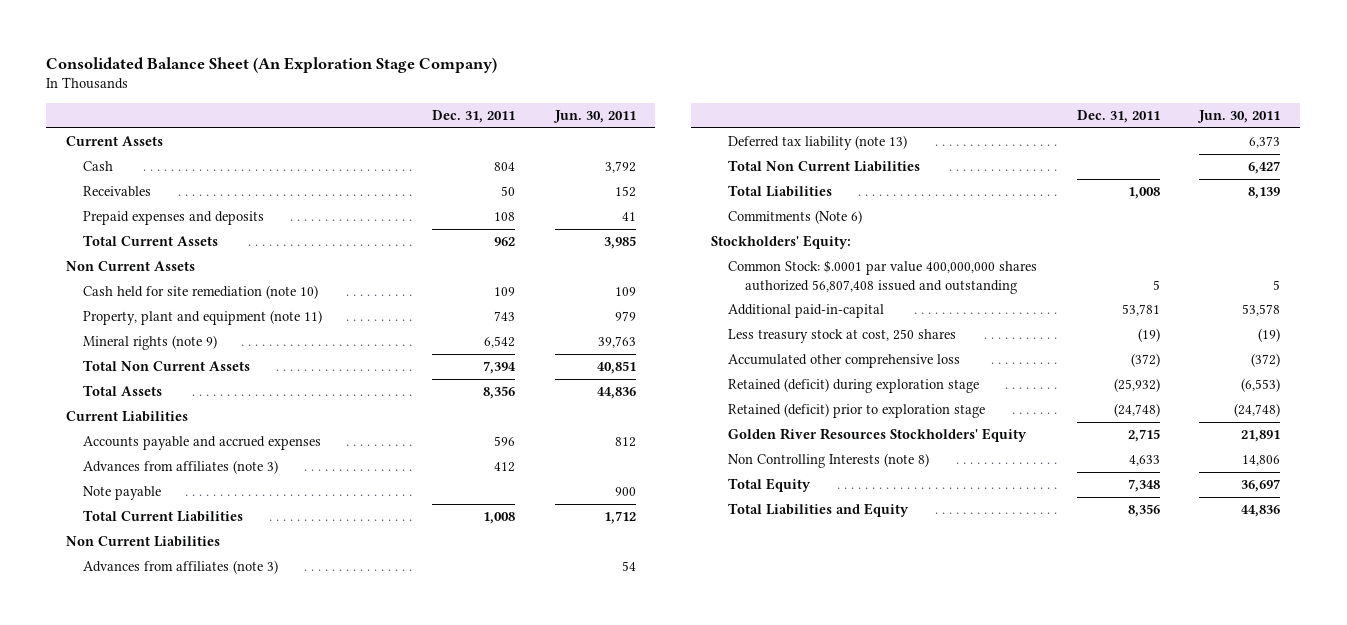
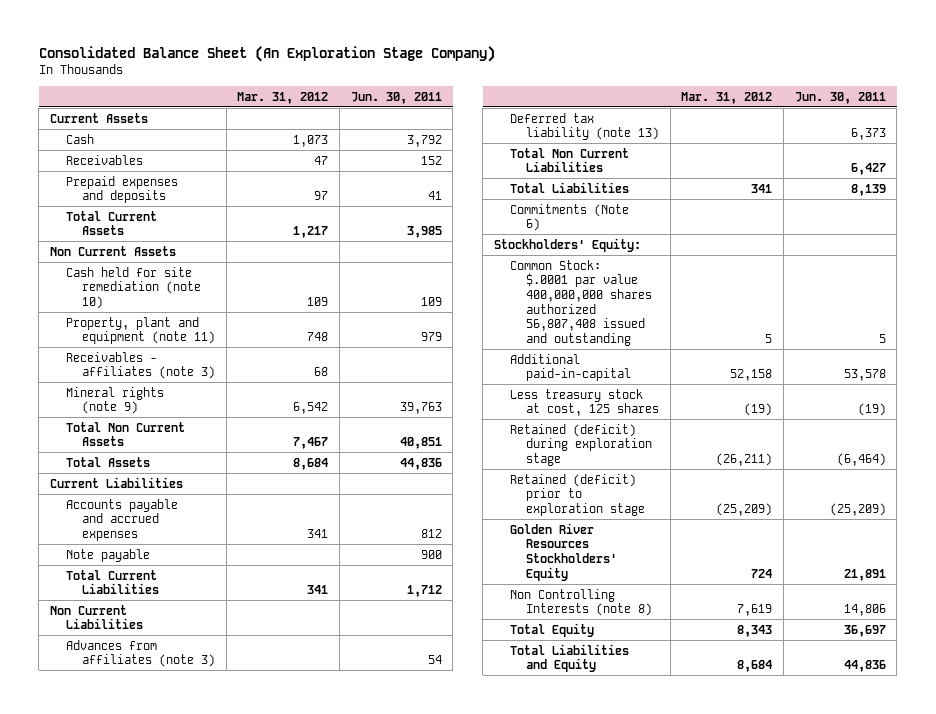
[431,109,515,123] Dec. 31, 2011 -> none
none -> [237,91,329,104] Mar. 31, 2012
none -> [66,351,216,380] Receivables - affiliates (note 3)
[83,460,279,475] Advances from affiliates (note 3) -> none
[728,354,961,369] Accumulated other comprehensive loss -> none
[728,329,957,344] Less treasury stock at cost, 250 shares -> [510,388,660,417] Less treasury stock at cost, 125 shares
[1241,378,1281,393] (6,553) -> [836,452,886,466] (6,464)
[1234,403,1281,418] (24,748) -> [829,502,886,516] (25,209)

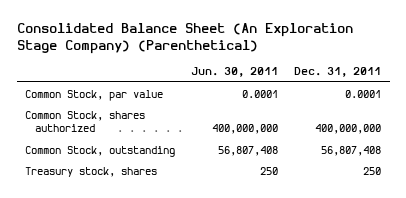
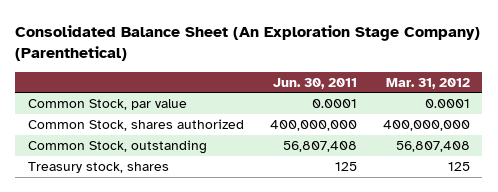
[294,67,382,78] Dec. 31, 2011 -> none
none -> [385,77,470,89] Mar. 31, 2012
[260,166,279,175] 250 -> [334,161,357,171] 125

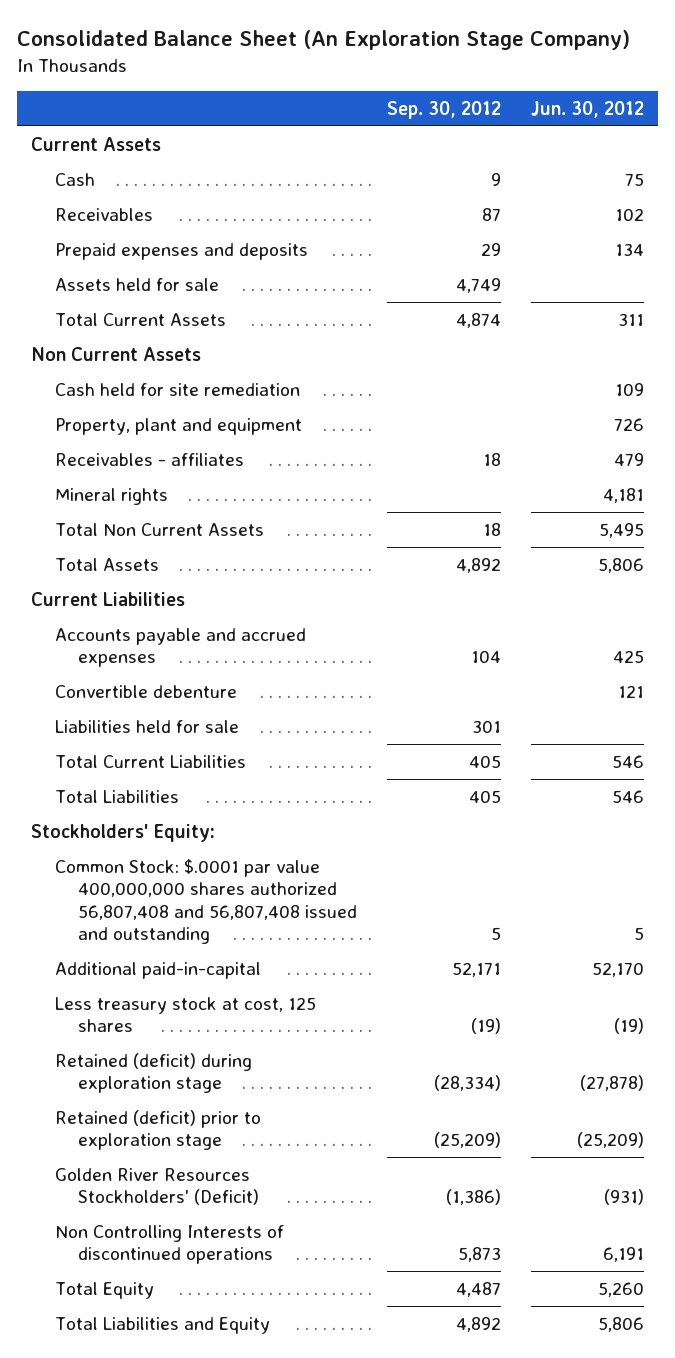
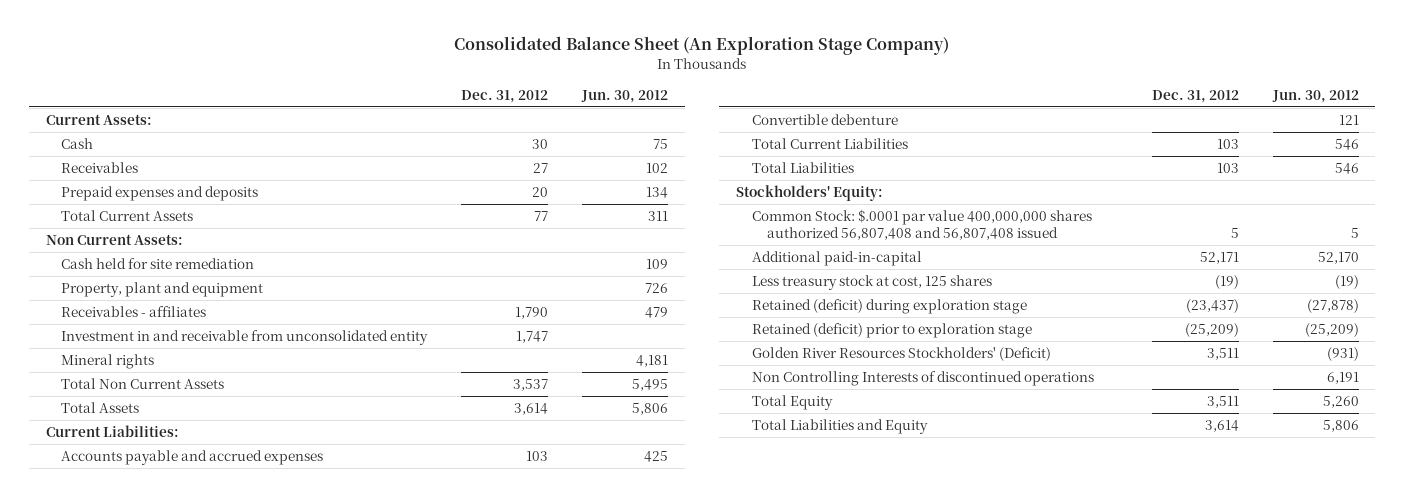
[387,100,502,119] Sep. 30, 2012 -> none
none -> [461,89,549,103] Dec. 31, 2012
[31,136,162,151] Current Assets -> [45,114,152,126] Current Assets:
[54,277,219,291] Assets held for sale -> none
[31,346,202,361] Non Current Assets -> [45,234,183,246] Non Current Assets:
none -> [61,330,429,346] Investment in and receivable from unconsolidated entity
[31,591,186,606] Current Liabilities -> [45,425,179,438] Current Liabilities:
[54,719,239,733] Liabilities held for sale -> none
[54,858,358,945] Common Stock: $.0001 par value 400,000,000 shares authorized 56,807,408 and 56,807,408 issued and outstanding -> [751,209,1092,240] Common Stock: $.0001 par value 400,000,000 shares authorized 56,807,408 and 56,807,408 issued

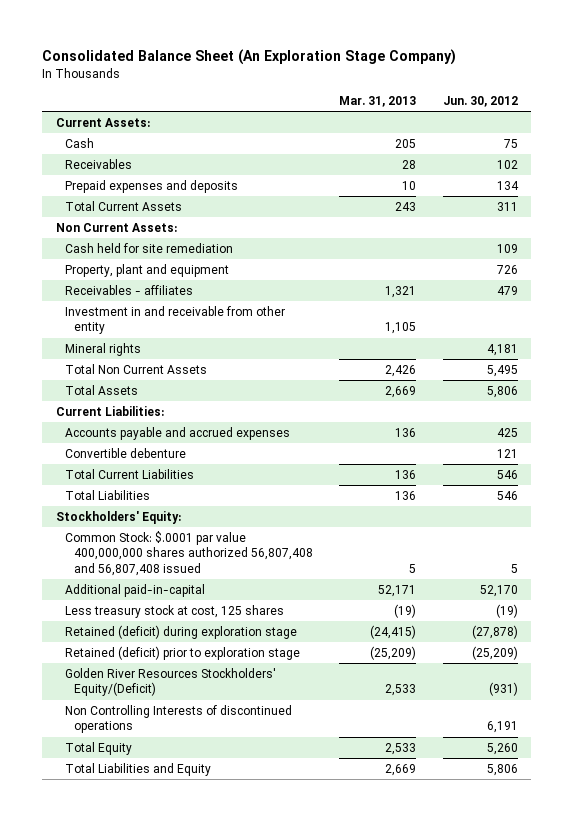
[461,89,549,103] Dec. 31, 2012 -> none
none -> [339,95,417,107] Mar. 31, 2013
[61,330,429,346] Investment in and receivable from unconsolidated entity -> [64,305,285,335] Investment in and receivable from other entity
[751,347,1051,362] Golden River Resources Stockholders' (Deficit) -> [64,667,276,697] Golden River Resources Stockholders' Equity/(Deficit)

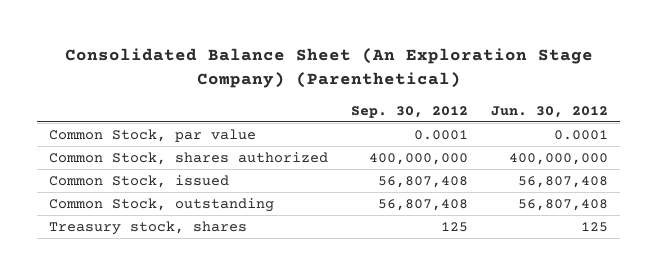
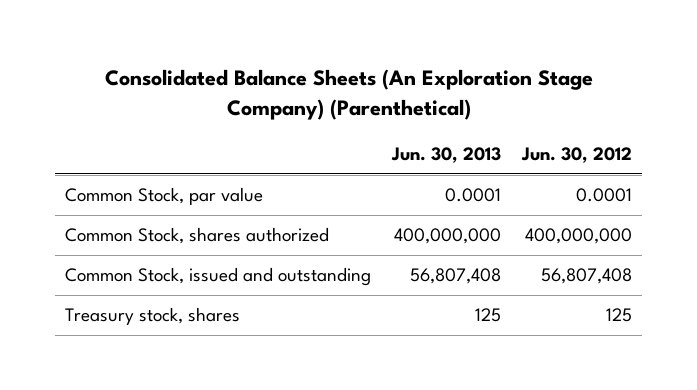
[64,48,593,88] Consolidated Balance Sheet (An Exploration Stage Company) (Parenthetical) -> [104,68,593,120] Consolidated Balance Sheets (An Exploration Stage Company) (Parenthetical)
[351,105,469,118] Sep. 30, 2012 -> none
none -> [391,147,502,164] Jun. 30, 2013
[48,174,229,188] Common Stock, issued -> none
[48,197,274,212] Common Stock, outstanding -> [65,267,372,287] Common Stock, issued and outstanding

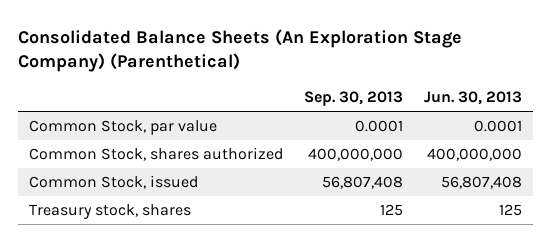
[520,147,632,164] Jun. 30, 2012 -> none
none -> [304,91,404,107] Sep. 30, 2013
[65,267,372,287] Common Stock, issued and outstanding -> [28,174,198,189] Common Stock, issued

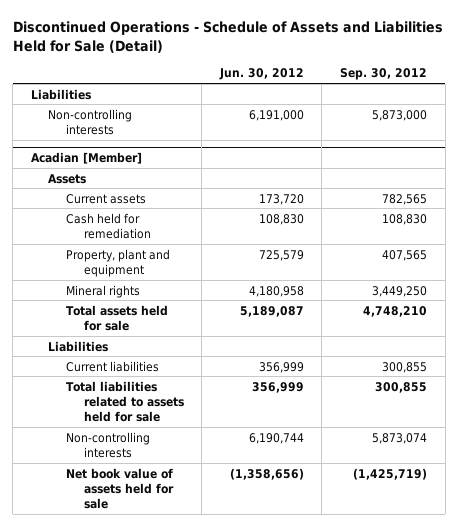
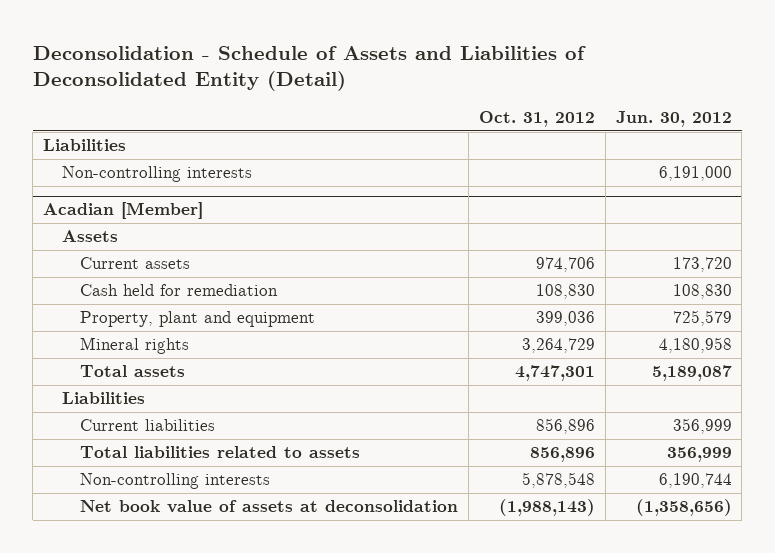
[12,20,443,53] Discontinued Operations - Schedule of Assets and Liabilities Held for Sale (Detail) -> [32,45,586,92] Deconsolidation - Schedule of Assets and Liabilities of Deconsolidated Entity (Detail)
[340,68,428,81] Sep. 30, 2012 -> none
none -> [478,110,595,127] Oct. 31, 2012
[66,304,169,331] Total assets held for sale -> [80,365,186,378] Total assets
[66,380,184,422] Total liabilities related to assets held for sale -> [80,446,361,459] Total liabilities related to assets
[66,467,174,509] Net book value of assets held for sale -> [80,500,459,514] Net book value of assets at deconsolidation

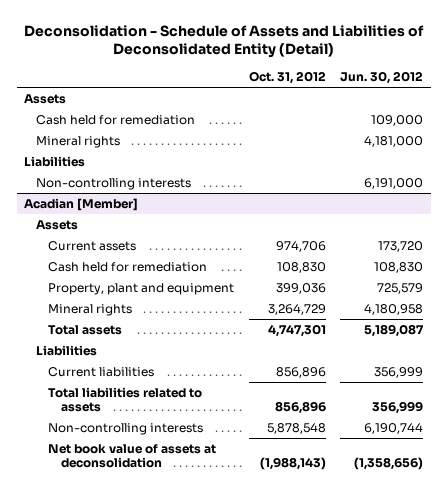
none -> [24,93,67,104] Assets
none -> [36,114,196,125] Cash held for remediation
none -> [36,135,121,148] Mineral rights

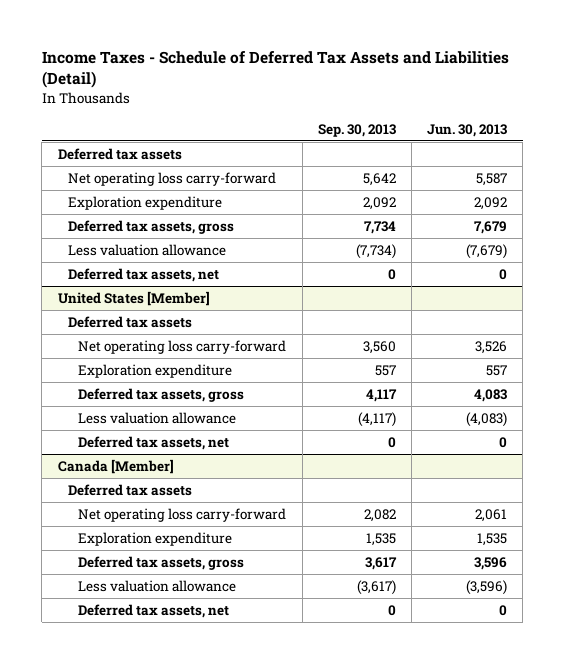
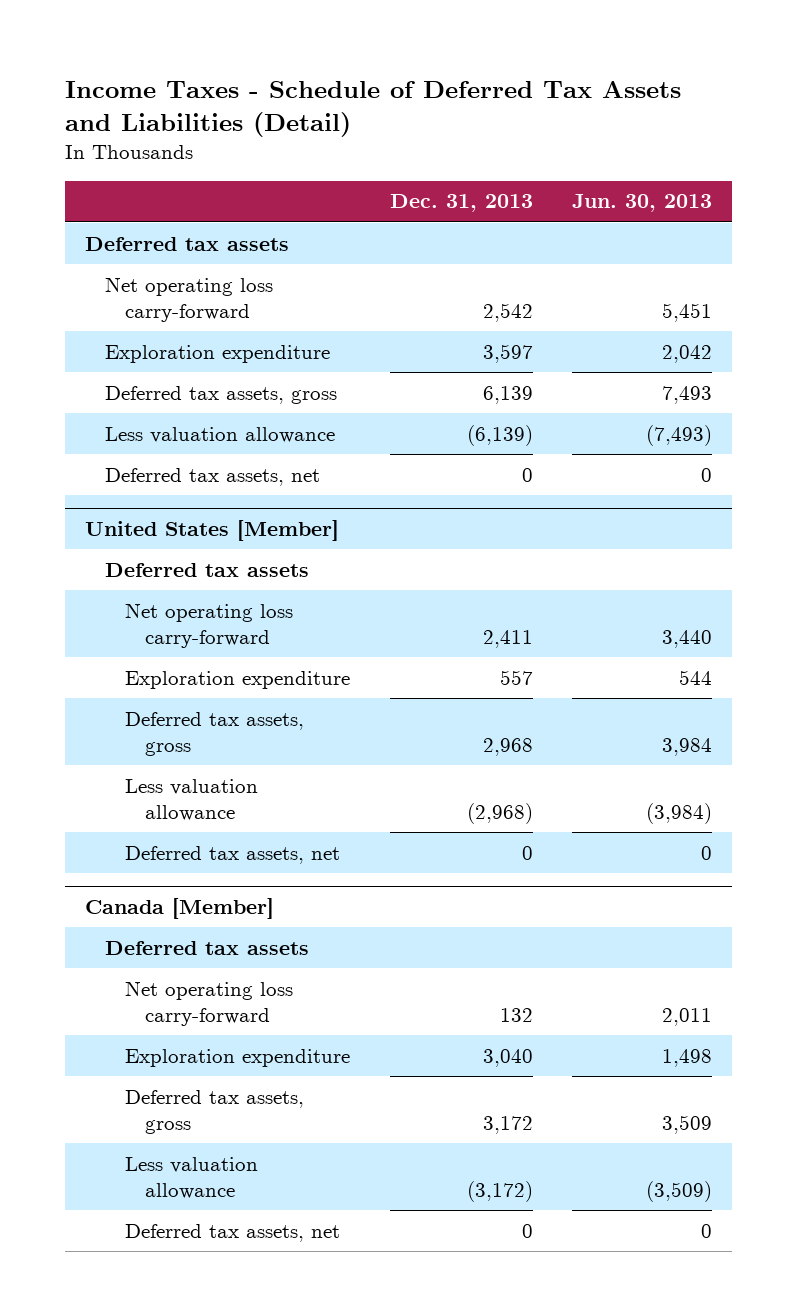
[317,123,396,137] Sep. 30, 2013 -> none
none -> [389,194,533,213] Dec. 31, 2013
[476,173,508,187] 5,587 -> [661,303,712,323] 5,451
[474,197,508,211] 2,092 -> [661,344,712,363] 2,042
[474,221,508,235] 7,679 -> [661,385,712,404] 7,493
[466,244,508,260] (7,679) -> [645,424,712,446] (7,493)
[475,341,508,355] 3,526 -> [661,630,712,649] 3,440
[486,365,508,377] 557 -> [678,669,712,685] 544
[474,389,508,403] 4,083 -> [661,738,712,757] 3,984
[466,412,508,428] (4,083) -> [645,803,712,825] (3,984)
[475,509,508,523] 2,061 -> [661,1008,712,1027] 2,011
[477,533,508,547] 1,535 -> [661,1048,712,1067] 1,498
[474,557,508,571] 3,596 -> [661,1115,712,1135] 3,509
[466,580,508,596] (3,596) -> [645,1181,712,1203] (3,509)

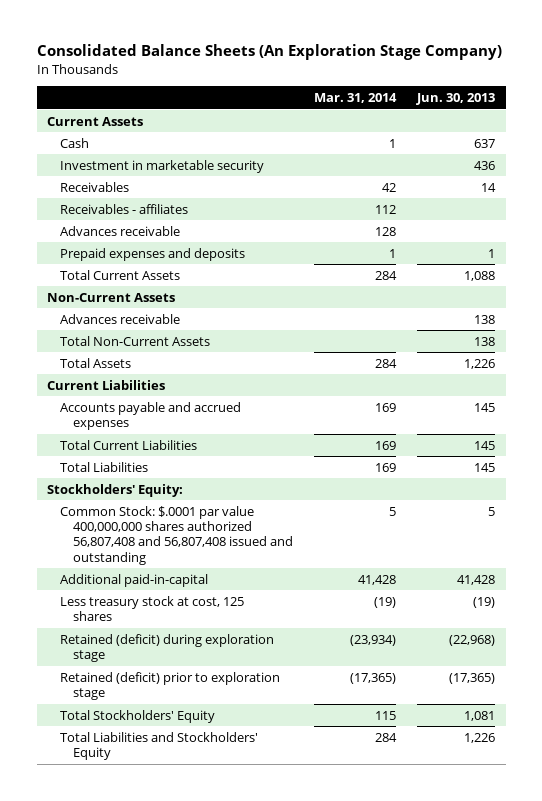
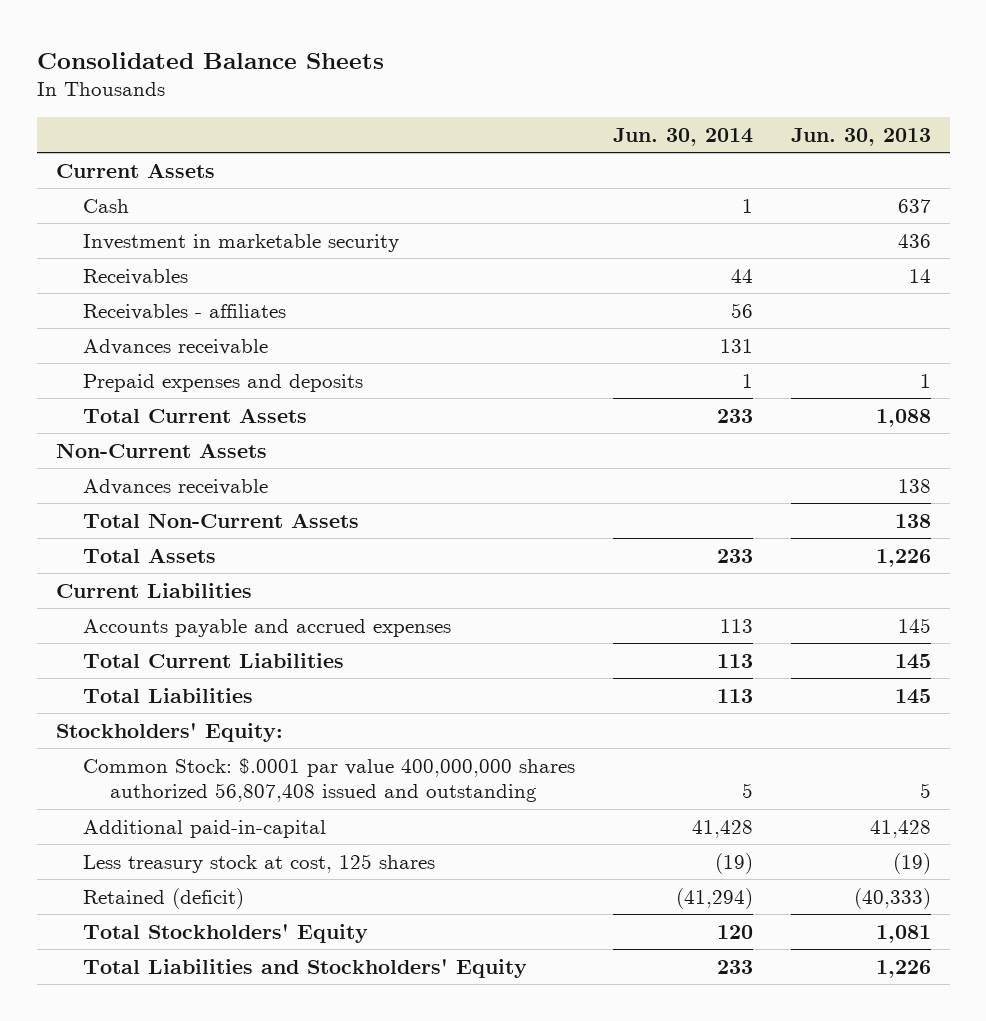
[36,44,502,61] Consolidated Balance Sheets (An Exploration Stage Company) -> [36,51,384,69] Consolidated Balance Sheets
[314,92,398,103] Mar. 31, 2014 -> none
none -> [612,127,753,146] Jun. 30, 2014
[60,505,294,565] Common Stock: $.0001 par value 400,000,000 shares authorized 56,807,408 and 56,807,408 issued and outstanding -> [82,757,575,803] Common Stock: $.0001 par value 400,000,000 shares authorized 56,807,408 issued and outstanding
[60,633,275,663] Retained (deficit) during exploration stage -> none
[60,671,281,701] Retained (deficit) prior to exploration stage -> none
none -> [82,887,244,909] Retained (deficit)

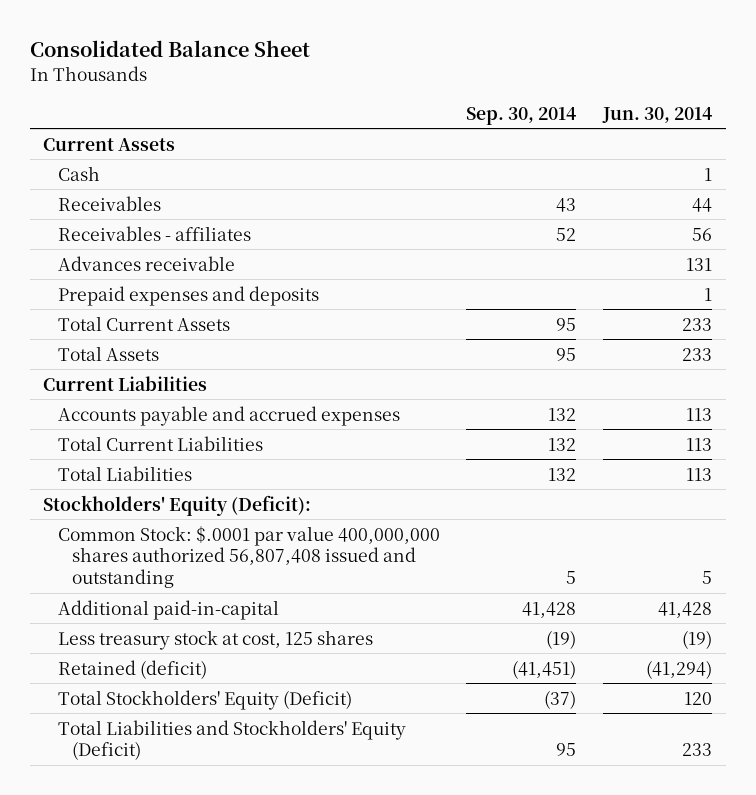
[36,51,384,69] Consolidated Balance Sheets -> [29,39,310,57] Consolidated Balance Sheet
[790,127,931,146] Jun. 30, 2013 -> none
none -> [466,106,577,125] Sep. 30, 2014
[82,233,399,252] Investment in marketable security -> none
[55,442,267,458] Non-Current Assets -> none
[82,478,268,495] Advances receivable -> none
[82,512,359,528] Total Non-Current Assets -> none
[55,722,283,742] Stockholders' Equity: -> [43,494,312,516] Stockholders' Equity (Deficit):
[82,923,368,943] Total Stockholders' Equity -> [57,689,352,710] Total Stockholders' Equity (Deficit)
[82,958,527,978] Total Liabilities and Stockholders' Equity -> [57,719,406,761] Total Liabilities and Stockholders' Equity (Deficit)

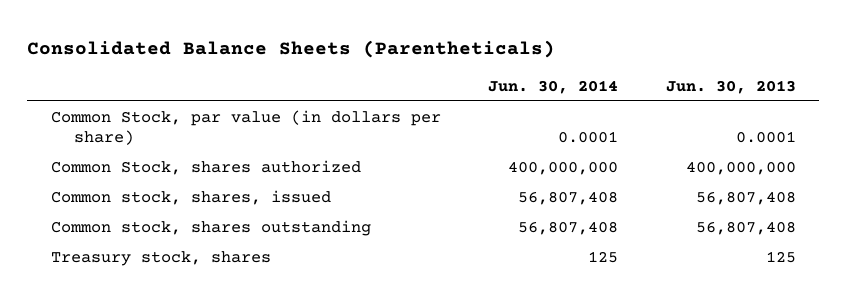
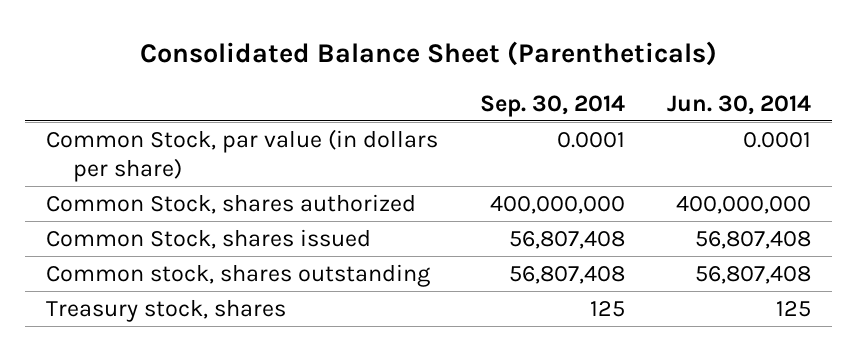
[27,40,556,59] Consolidated Balance Sheets (Parentheticals) -> [139,40,717,66] Consolidated Balance Sheet (Parentheticals)
[665,80,796,95] Jun. 30, 2013 -> none
none -> [480,94,626,117] Sep. 30, 2014
[51,189,332,205] Common stock, shares, issued -> [46,229,372,250] Common Stock, shares issued

